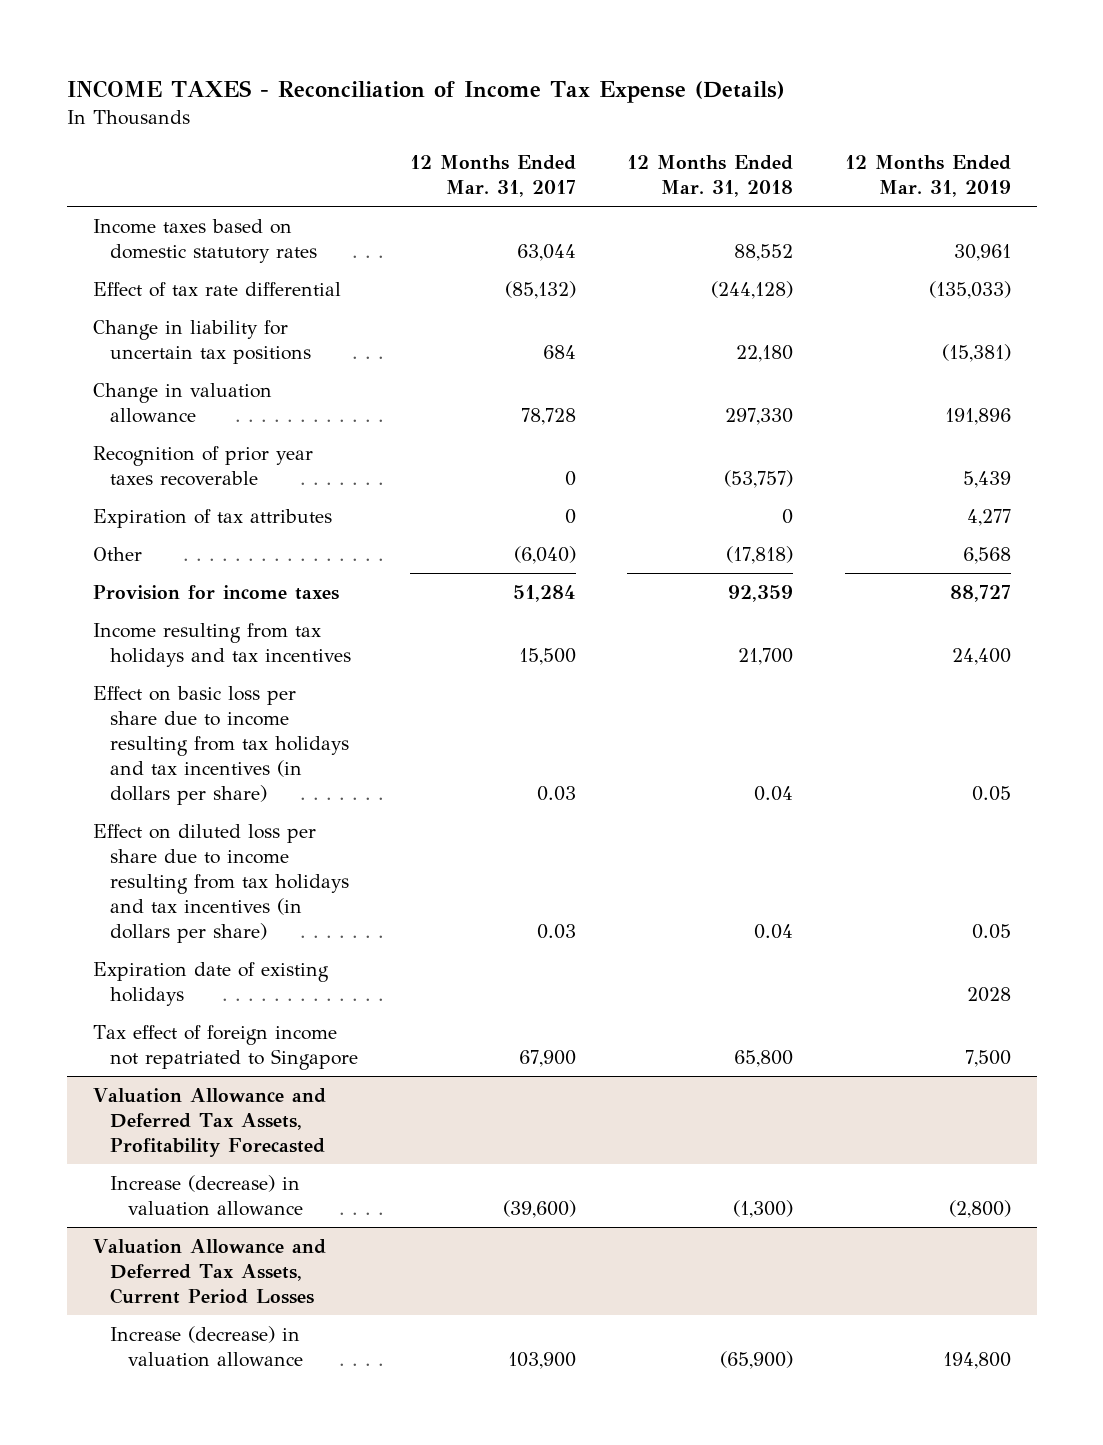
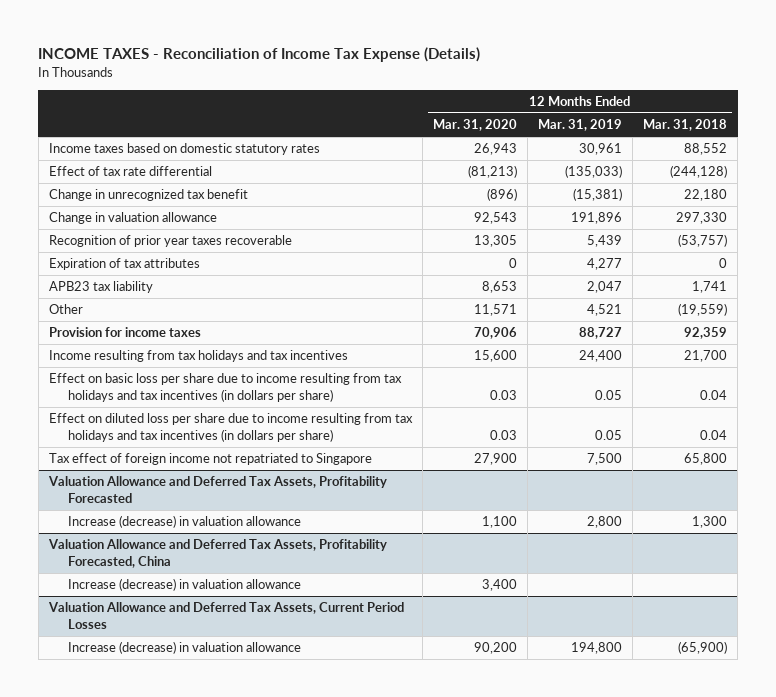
[409,155,576,198] 12 Months Ended Mar. 31, 2017 -> none
none -> [432,119,517,132] Mar. 31, 2020
[92,319,312,364] Change in liability for uncertain tax positions -> [48,189,248,202] Change in unrecognized tax benefit
none -> [48,281,153,294] APB23 tax liability
[726,545,794,564] (17,818) -> [678,303,728,317] (19,559)
[962,546,1011,564] 6,568 -> [587,304,623,317] 4,521
[92,961,329,1006] Expiration date of existing holidays -> none
[733,1199,794,1218] (1,300) -> [692,516,728,529] 1,300
[948,1199,1011,1218] (2,800) -> [587,516,623,529] 2,800
none -> [47,539,387,568] Valuation Allowance and Deferred Tax Assets, Profitability Forecasted, China
none -> [68,578,302,592] Increase (decrease) in valuation allowance

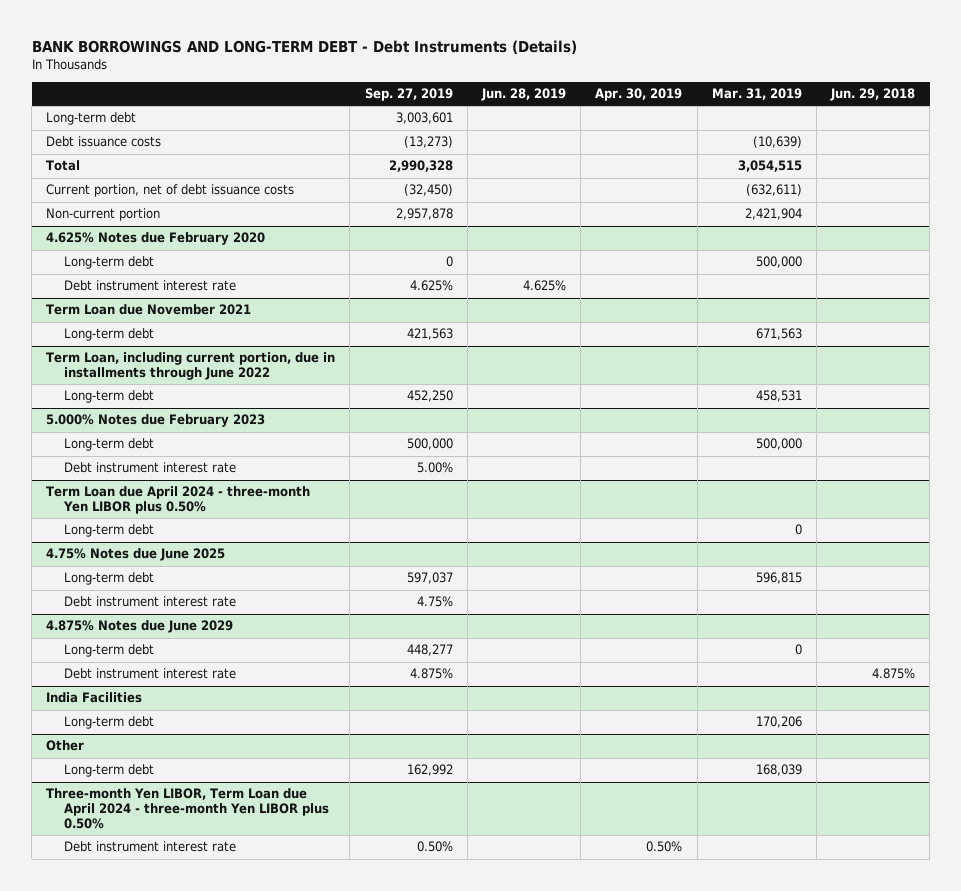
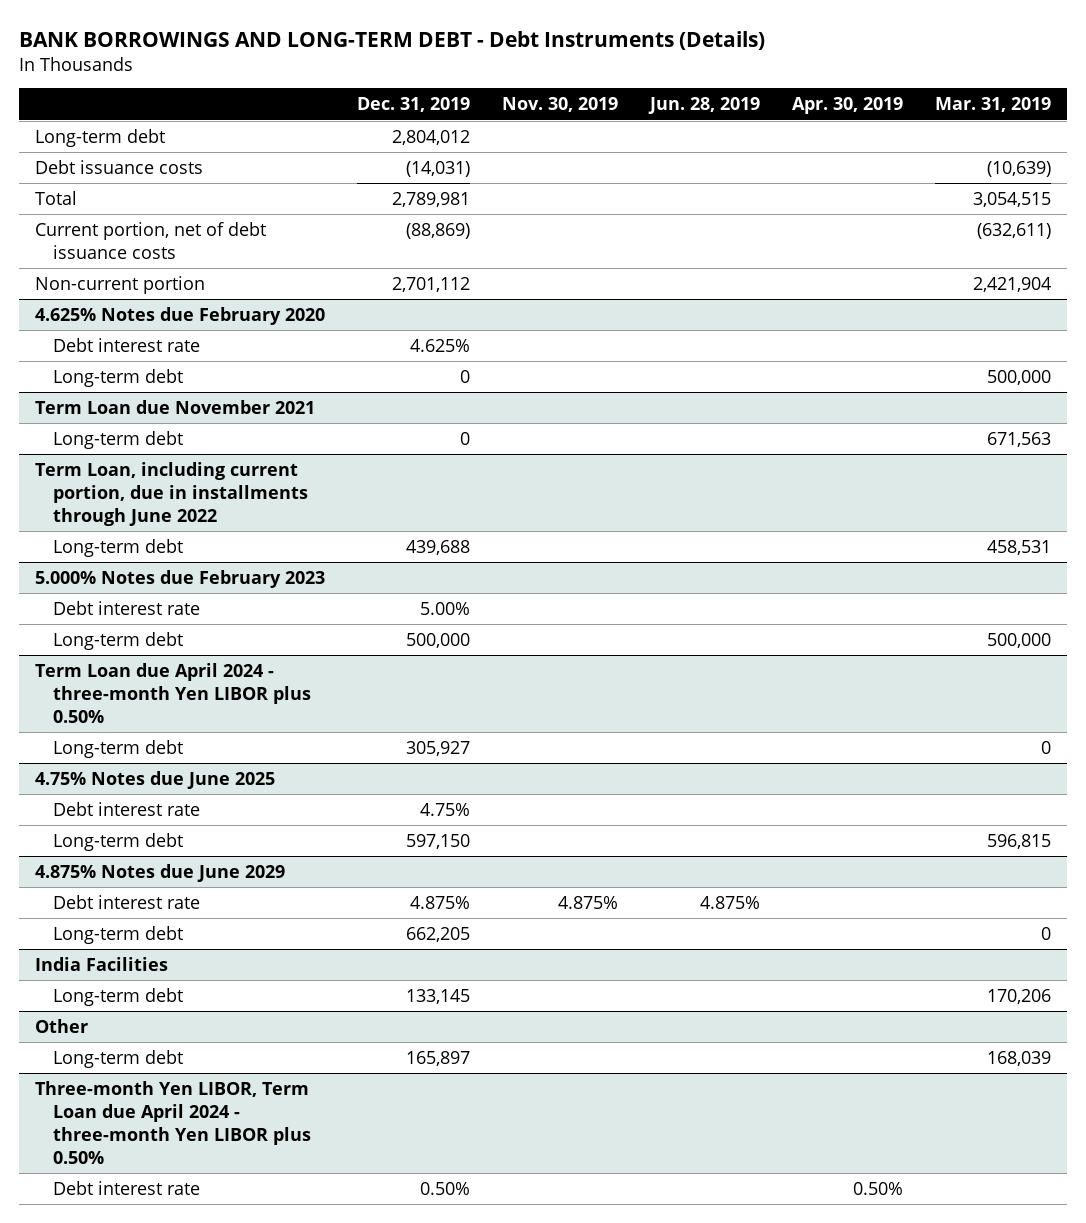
[364,88,453,102] Sep. 27, 2019 -> none
[830,88,916,102] Jun. 29, 2018 -> none
none -> [357,97,471,113] Dec. 31, 2019
none -> [501,97,618,113] Nov. 30, 2019
none -> [52,337,200,352] Debt interest rate
[64,280,237,292] Debt instrument interest rate -> none
none -> [52,600,200,615] Debt interest rate
[64,462,237,474] Debt instrument interest rate -> none
none -> [52,801,200,816] Debt interest rate
[64,596,237,608] Debt instrument interest rate -> none
none -> [52,894,200,909] Debt interest rate
[64,668,237,680] Debt instrument interest rate -> none
[64,841,237,853] Debt instrument interest rate -> [52,1180,200,1195] Debt interest rate

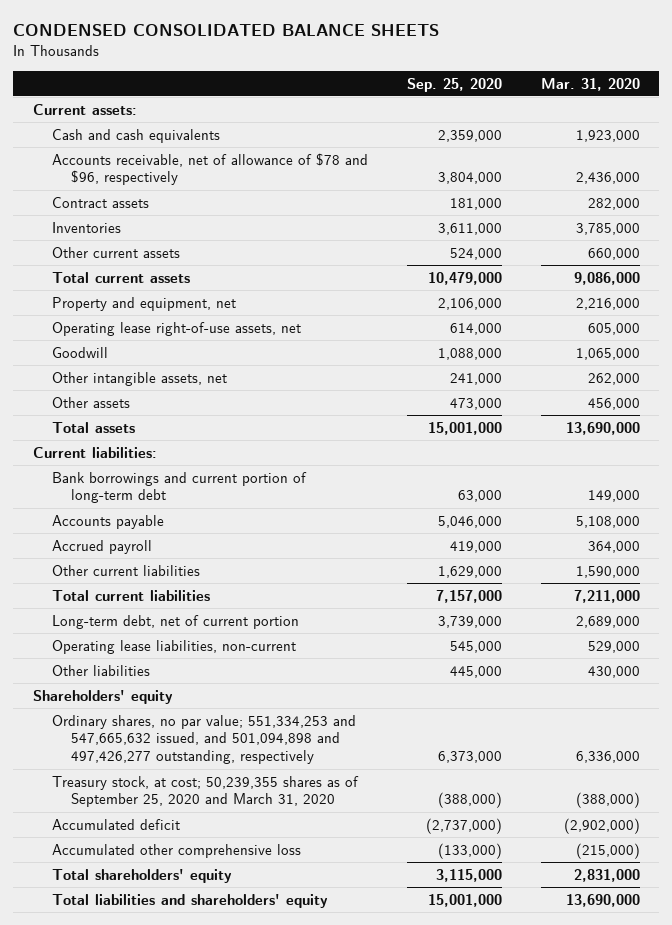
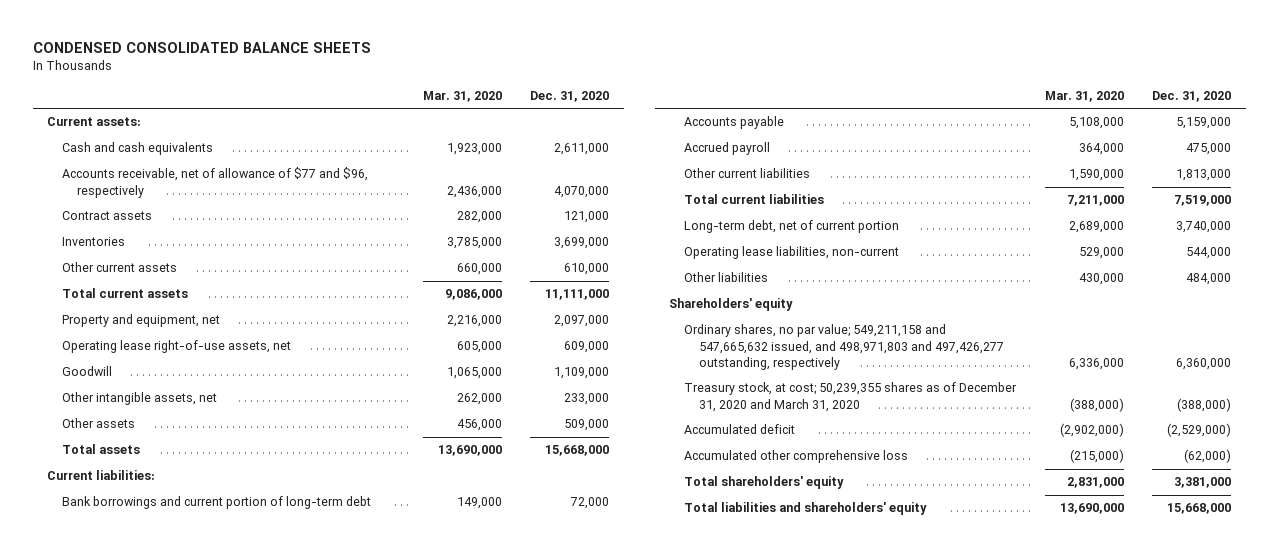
[406,77,502,92] Sep. 25, 2020 -> none
none -> [530,90,610,102] Dec. 31, 2020
[51,152,368,186] Accounts receivable, net of allowance of $78 and $96, respectively -> [62,167,369,198] Accounts receivable, net of allowance of $77 and $96, respectively
[51,714,356,765] Ordinary shares, no par value; 551,334,253 and 547,665,632 issued, and 501,094,898 and 497,426,277 outstanding, respectively -> [684,324,1005,370] Ordinary shares, no par value; 549,211,158 and 547,665,632 issued, and 498,971,803 and 497,426,277 outstanding, respectively
[51,775,359,808] Treasury stock, at cost; 50,239,355 shares as of September 25, 2020 and March 31, 2020 -> [684,382,1018,412] Treasury stock, at cost; 50,239,355 shares as of December 31, 2020 and March 31, 2020

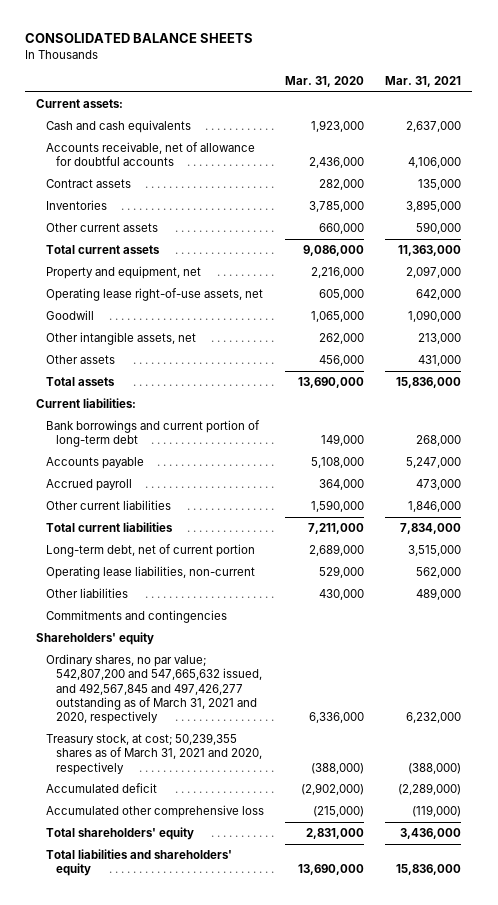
[33,41,372,53] CONDENSED CONSOLIDATED BALANCE SHEETS -> [25,33,254,44] CONSOLIDATED BALANCE SHEETS
[530,90,610,102] Dec. 31, 2020 -> none
none -> [385,76,462,88] Mar. 31, 2021
[62,167,369,198] Accounts receivable, net of allowance of $77 and $96, respectively -> [45,142,255,167] Accounts receivable, net of allowance for doubtful accounts
none -> [45,610,227,624] Commitments and contingencies
[684,324,1005,370] Ordinary shares, no par value; 549,211,158 and 547,665,632 issued, and 498,971,803 and 497,426,277 outstanding, respectively -> [45,654,262,725] Ordinary shares, no par value; 542,807,200 and 547,665,632 issued, and 492,567,845 and 497,426,277 outstanding as of March 31, 2021 and 2020, respectively
[684,382,1018,412] Treasury stock, at cost; 50,239,355 shares as of December 31, 2020 and March 31, 2020 -> [45,733,262,775] Treasury stock, at cost; 50,239,355 shares as of March 31, 2021 and 2020, respectively

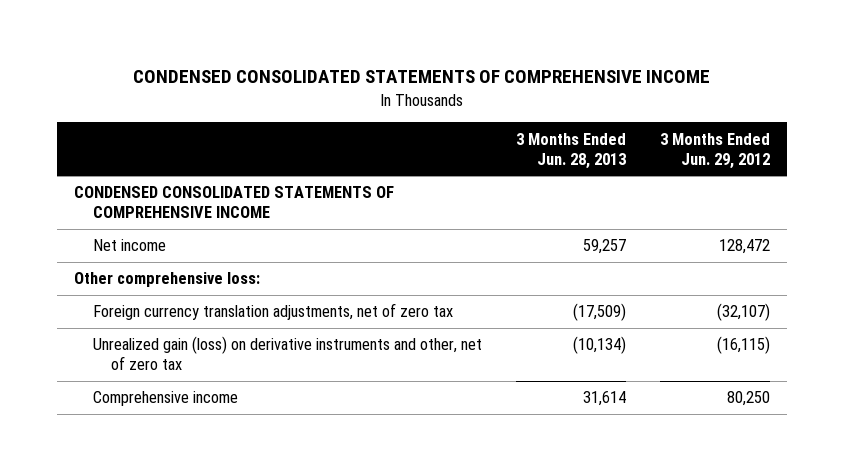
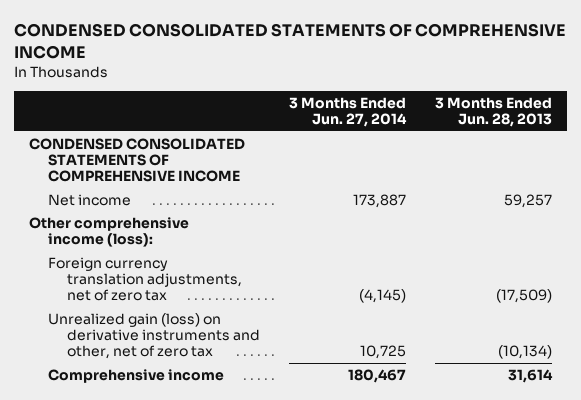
[659,132,770,169] 3 Months Ended Jun. 29, 2012 -> none
none -> [289,96,408,128] 3 Months Ended Jun. 27, 2014
[74,272,261,288] Other comprehensive loss: -> [28,216,189,248] Other comprehensive income (loss):

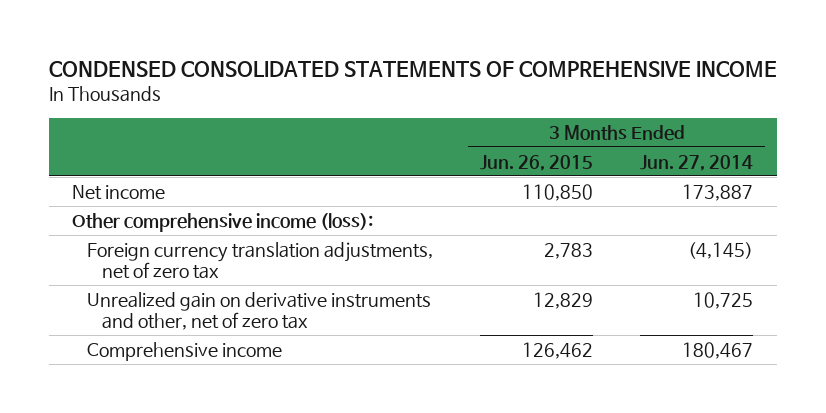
[435,96,553,128] 3 Months Ended Jun. 28, 2013 -> none
none -> [480,154,594,171] Jun. 26, 2015
[28,137,245,183] CONDENSED CONSOLIDATED STATEMENTS OF COMPREHENSIVE INCOME -> none
[48,312,261,360] Unrealized gain (loss) on derivative instruments and other, net of zero tax -> [87,291,432,331] Unrealized gain on derivative instruments and other, net of zero tax

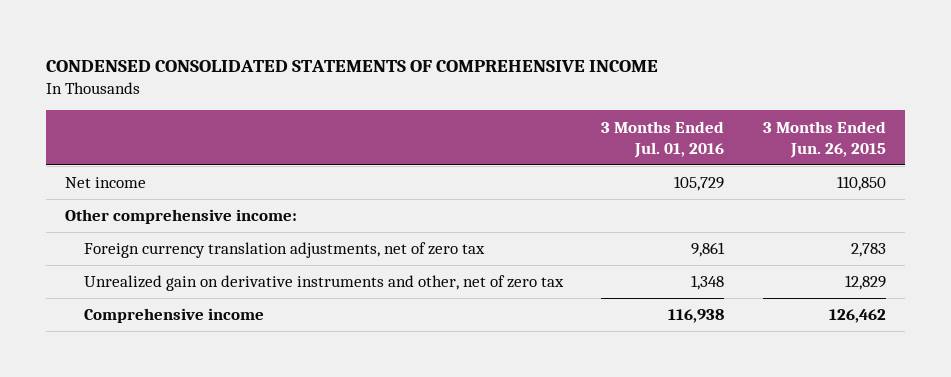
[640,154,754,171] Jun. 27, 2014 -> none
none -> [601,120,725,158] 3 Months Ended Jul. 01, 2016
[72,212,374,232] Other comprehensive income (loss): -> [65,209,298,225] Other comprehensive income:

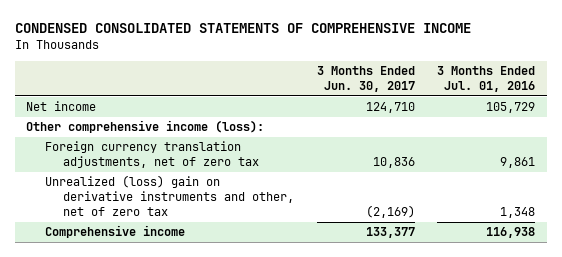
[762,120,886,158] 3 Months Ended Jun. 26, 2015 -> none
none -> [316,66,415,93] 3 Months Ended Jun. 30, 2017
[65,209,298,225] Other comprehensive income: -> [26,120,265,134] Other comprehensive income (loss):
[84,275,565,292] Unrealized gain on derivative instruments and other, net of zero tax -> [44,175,294,217] Unrealized (loss) gain on derivative instruments and other, net of zero tax

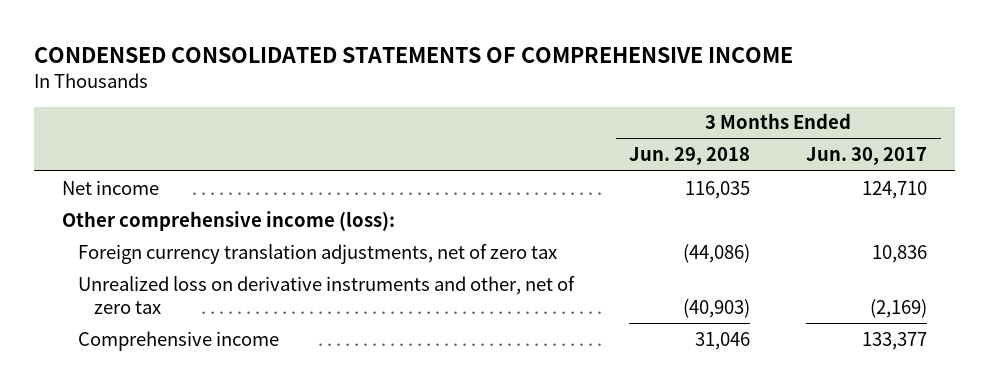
[437,66,536,93] 3 Months Ended Jul. 01, 2016 -> none
none -> [629,147,751,166] Jun. 29, 2018
[44,175,294,217] Unrealized (loss) gain on derivative instruments and other, net of zero tax -> [77,275,575,314] Unrealized loss on derivative instruments and other, net of zero tax

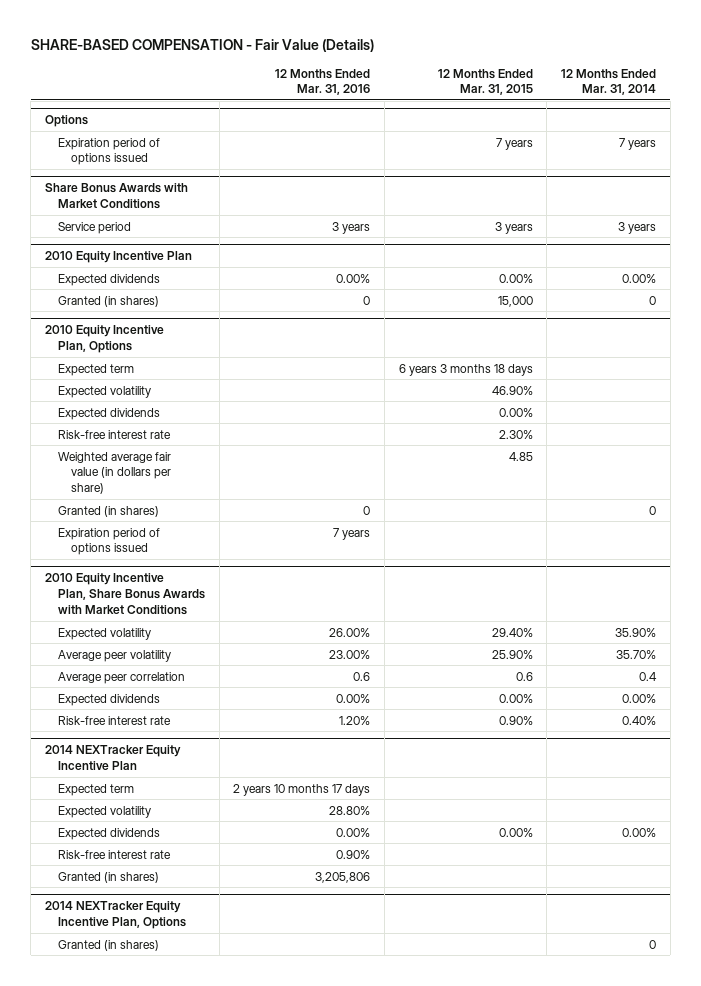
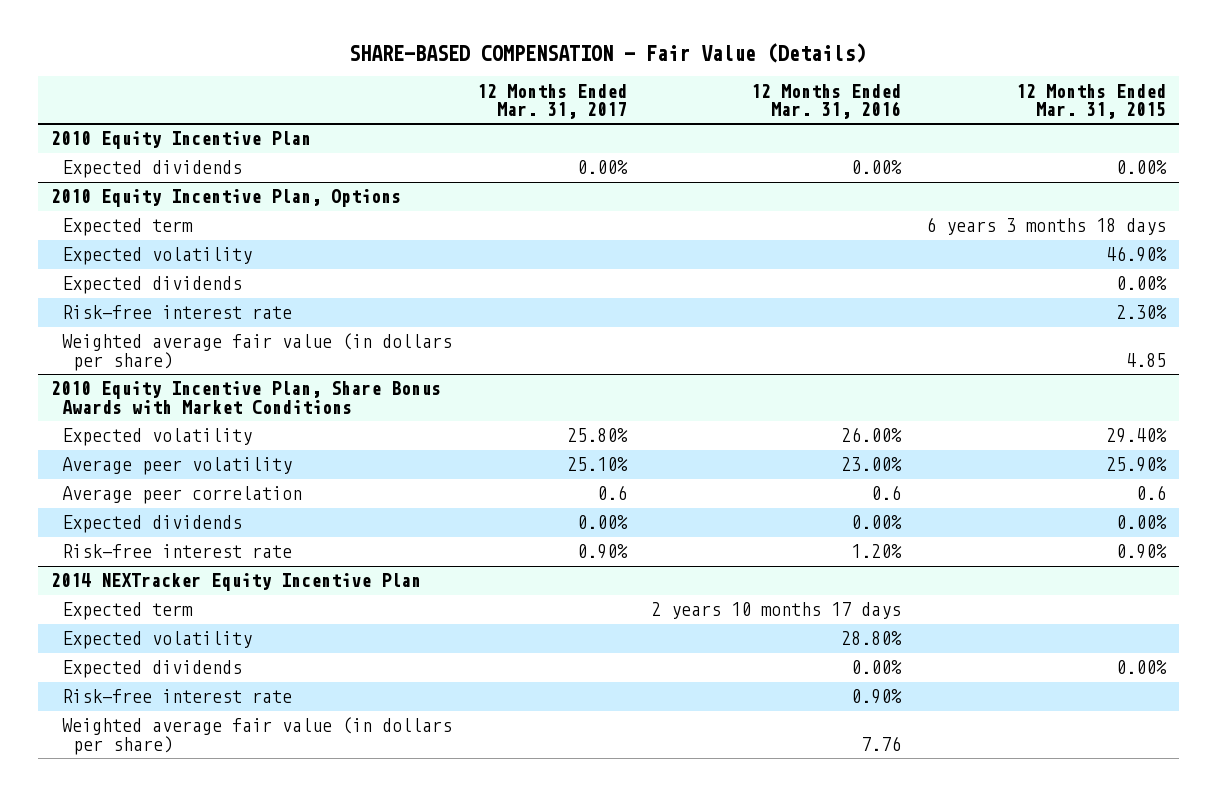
[561,68,657,96] 12 Months Ended Mar. 31, 2014 -> none
none -> [476,83,627,120] 12 Months Ended Mar. 31, 2017
[45,115,89,128] Options -> none
[58,137,161,166] Expiration period of options issued -> none
[45,183,189,210] Share Bonus Awards with Market Conditions -> none
[58,221,132,234] Service period -> none
[58,295,160,307] Granted (in shares) -> none
[58,505,160,517] Granted (in shares) -> none
[58,527,161,556] Expiration period of options issued -> none
[58,871,160,883] Granted (in shares) -> none
[45,901,187,930] 2014 NEXTracker Equity Incentive Plan, Options -> none
[58,939,160,951] Granted (in shares) -> none
none -> [61,717,452,755] Weighted average fair value (in dollars per share)

